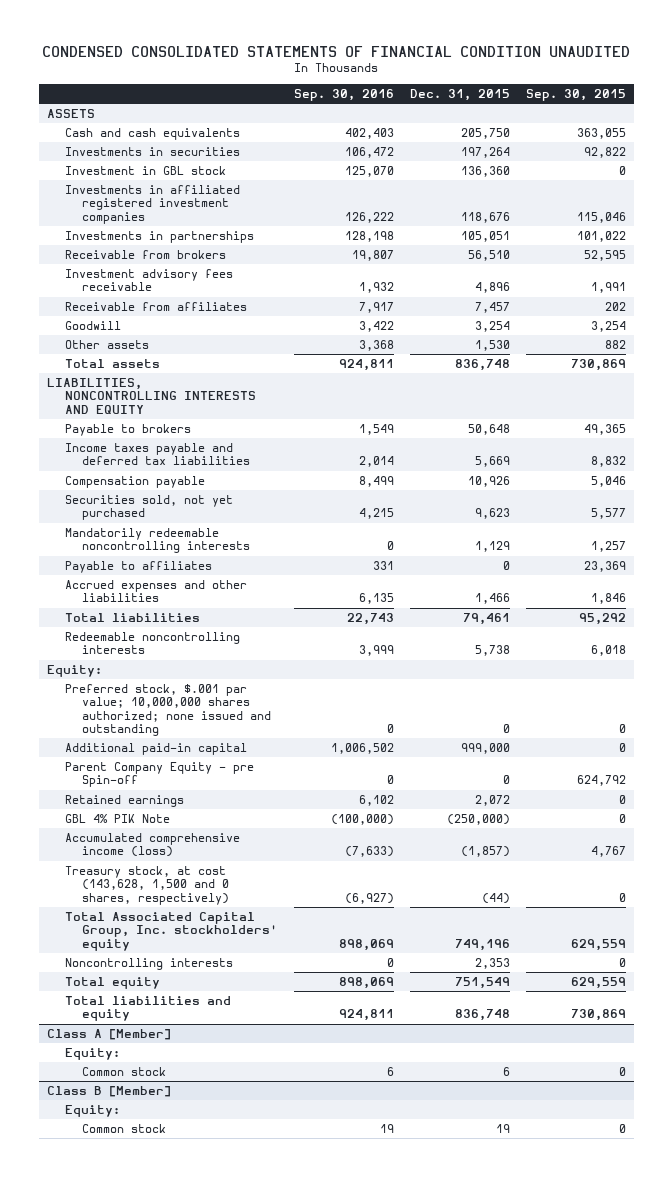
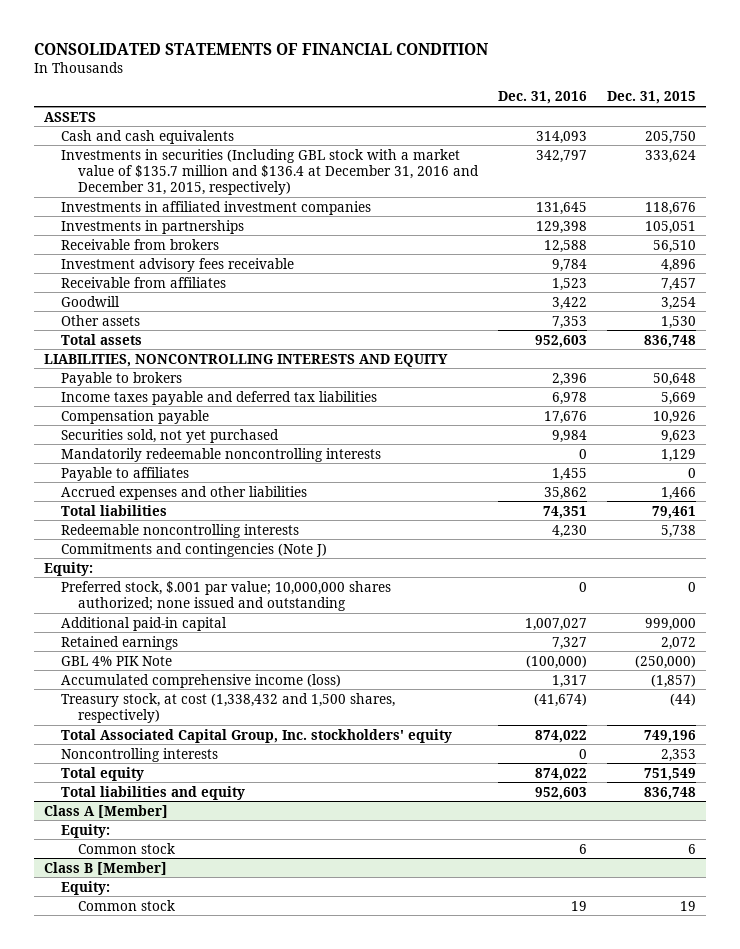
[42,45,631,57] CONDENSED CONSOLIDATED STATEMENTS OF FINANCIAL CONDITION UNAUDITED -> [33,42,488,55] CONSOLIDATED STATEMENTS OF FINANCIAL CONDITION
[293,88,394,101] Sep. 30, 2016 -> none
[525,88,626,101] Sep. 30, 2015 -> none
none -> [498,91,588,105] Dec. 31, 2016
[64,147,240,157] Investments in securities -> none
[64,166,226,176] Investment in GBL stock -> none
none -> [61,148,480,195] Investments in securities (Including GBL stock with a market value of $135.7 million and $136.4 at December 31, 2016 and December 31, 2015, respectively)
[64,185,240,224] Investments in affiliated registered investment companies -> [61,200,372,215] Investments in affiliated investment companies
none -> [61,542,328,557] Commitments and contingencies (Note J)
[64,762,254,788] Parent Company Equity - pre Spin-off -> none
[64,866,230,905] Treasury stock, at cost (143,628, 1,500 and 0 shares, respectively) -> [61,692,396,723] Treasury stock, at cost (1,338,432 and 1,500 shares, respectively)

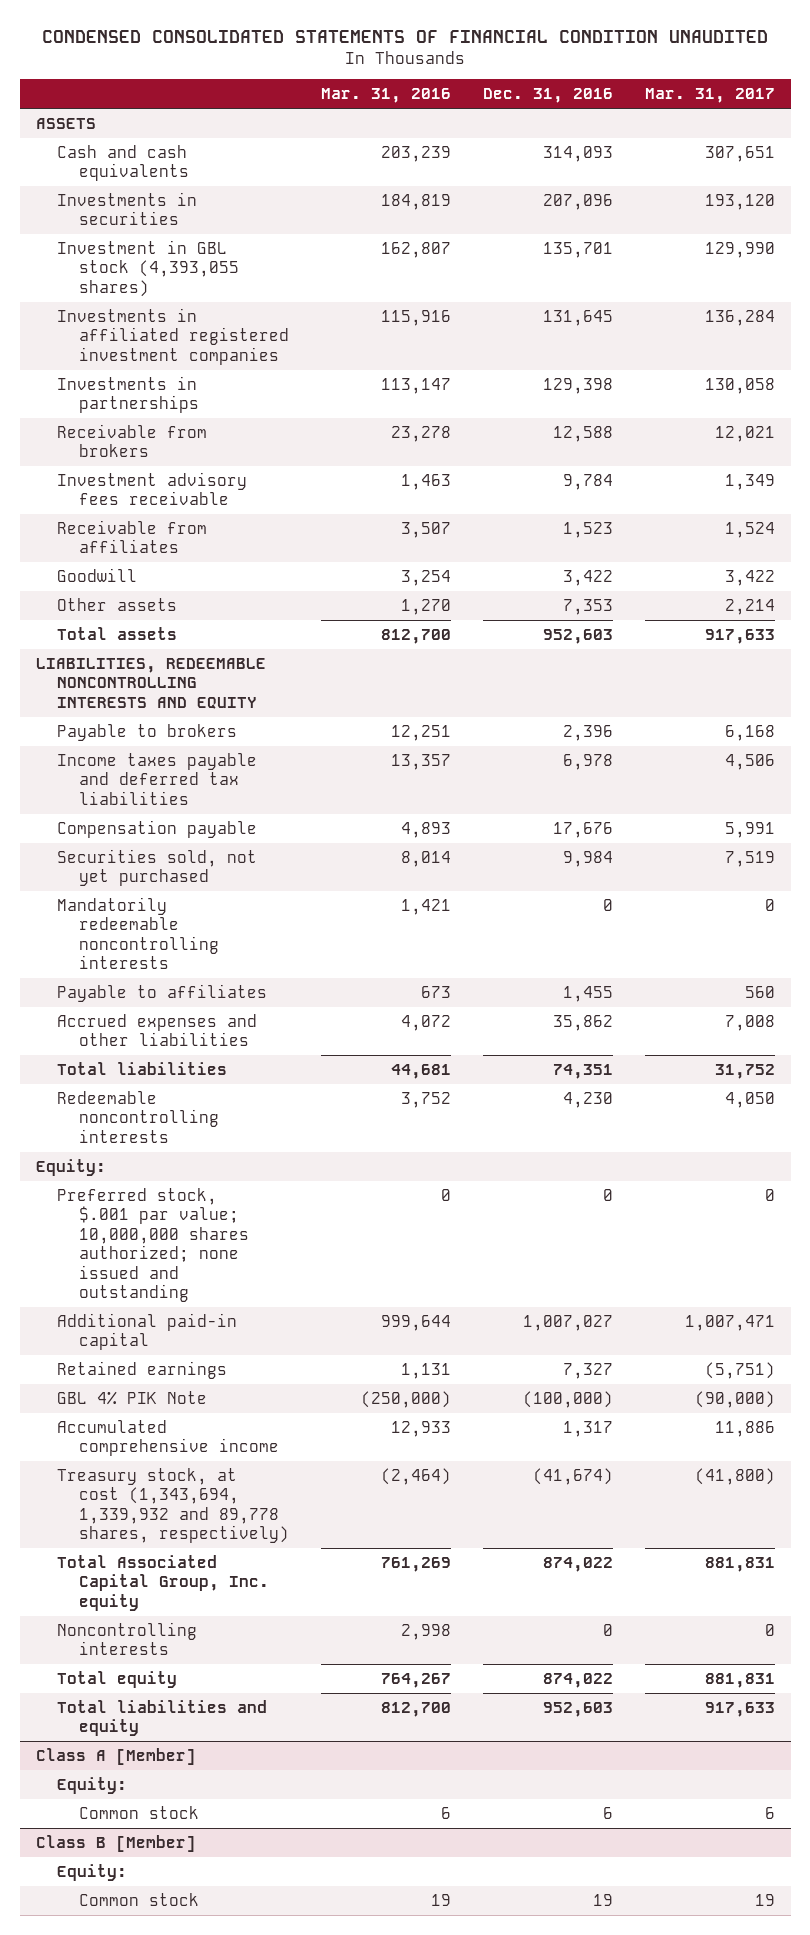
[33,42,488,55] CONSOLIDATED STATEMENTS OF FINANCIAL CONDITION -> [42,30,769,44] CONDENSED CONSOLIDATED STATEMENTS OF FINANCIAL CONDITION UNAUDITED
[607,91,697,105] Dec. 31, 2015 -> none
none -> [320,88,451,104] Mar. 31, 2016
none -> [644,88,775,104] Mar. 31, 2017
[61,148,480,195] Investments in securities (Including GBL stock with a market value of $135.7 million and $136.4 at December 31, 2016 and December 31, 2015, respectively) -> none
none -> [57,191,198,226] Investments in securities
none -> [57,239,239,297] Investment in GBL stock (4,393,055 shares)
[61,200,372,215] Investments in affiliated investment companies -> [57,307,289,365] Investments in affiliated registered investment companies
[43,353,448,367] LIABILITIES, NONCONTROLLING INTERESTS AND EQUITY -> [35,657,266,709] LIABILITIES, REDEEMABLE NONCONTROLLING INTERESTS AND EQUITY
[61,542,328,557] Commitments and contingencies (Note J) -> none
[61,673,342,688] Accumulated comprehensive income (loss) -> [57,1419,279,1457] Accumulated comprehensive income
[61,692,396,723] Treasury stock, at cost (1,338,432 and 1,500 shares, respectively) -> [57,1467,289,1544] Treasury stock, at cost (1,343,694, 1,339,932 and 89,778 shares, respectively)
[61,728,453,743] Total Associated Capital Group, Inc. stockholders' equity -> [57,1554,269,1611] Total Associated Capital Group, Inc. equity

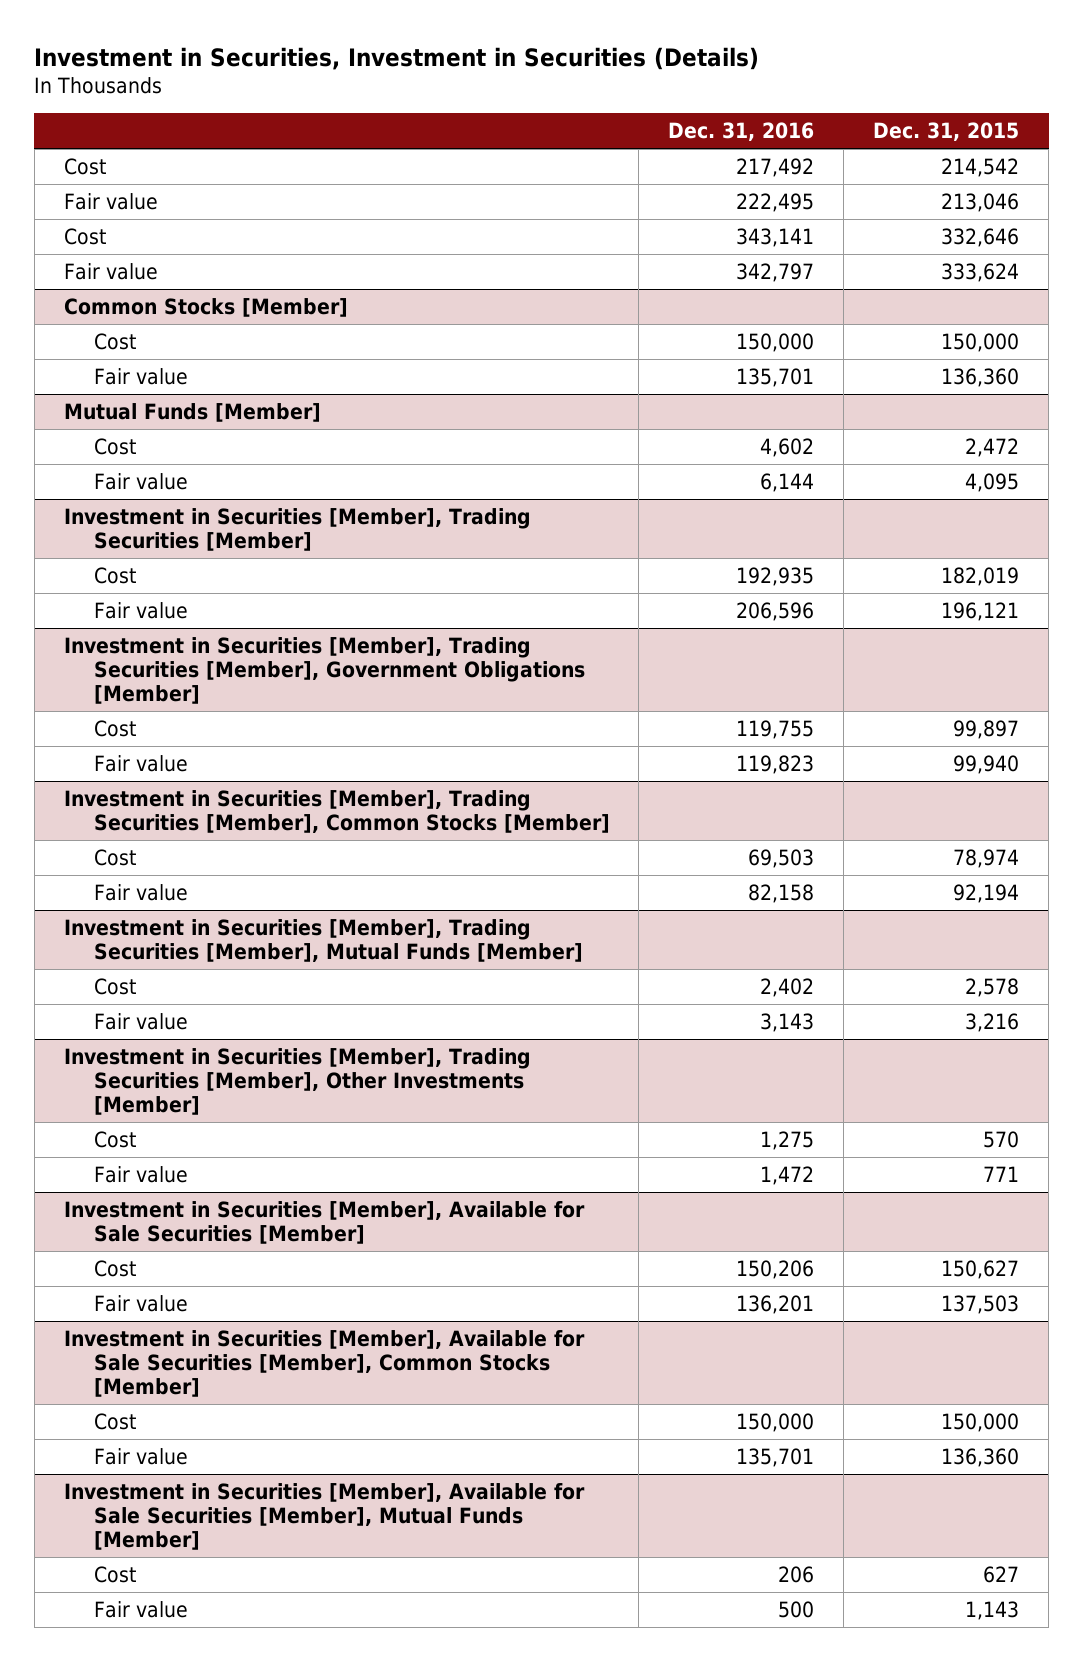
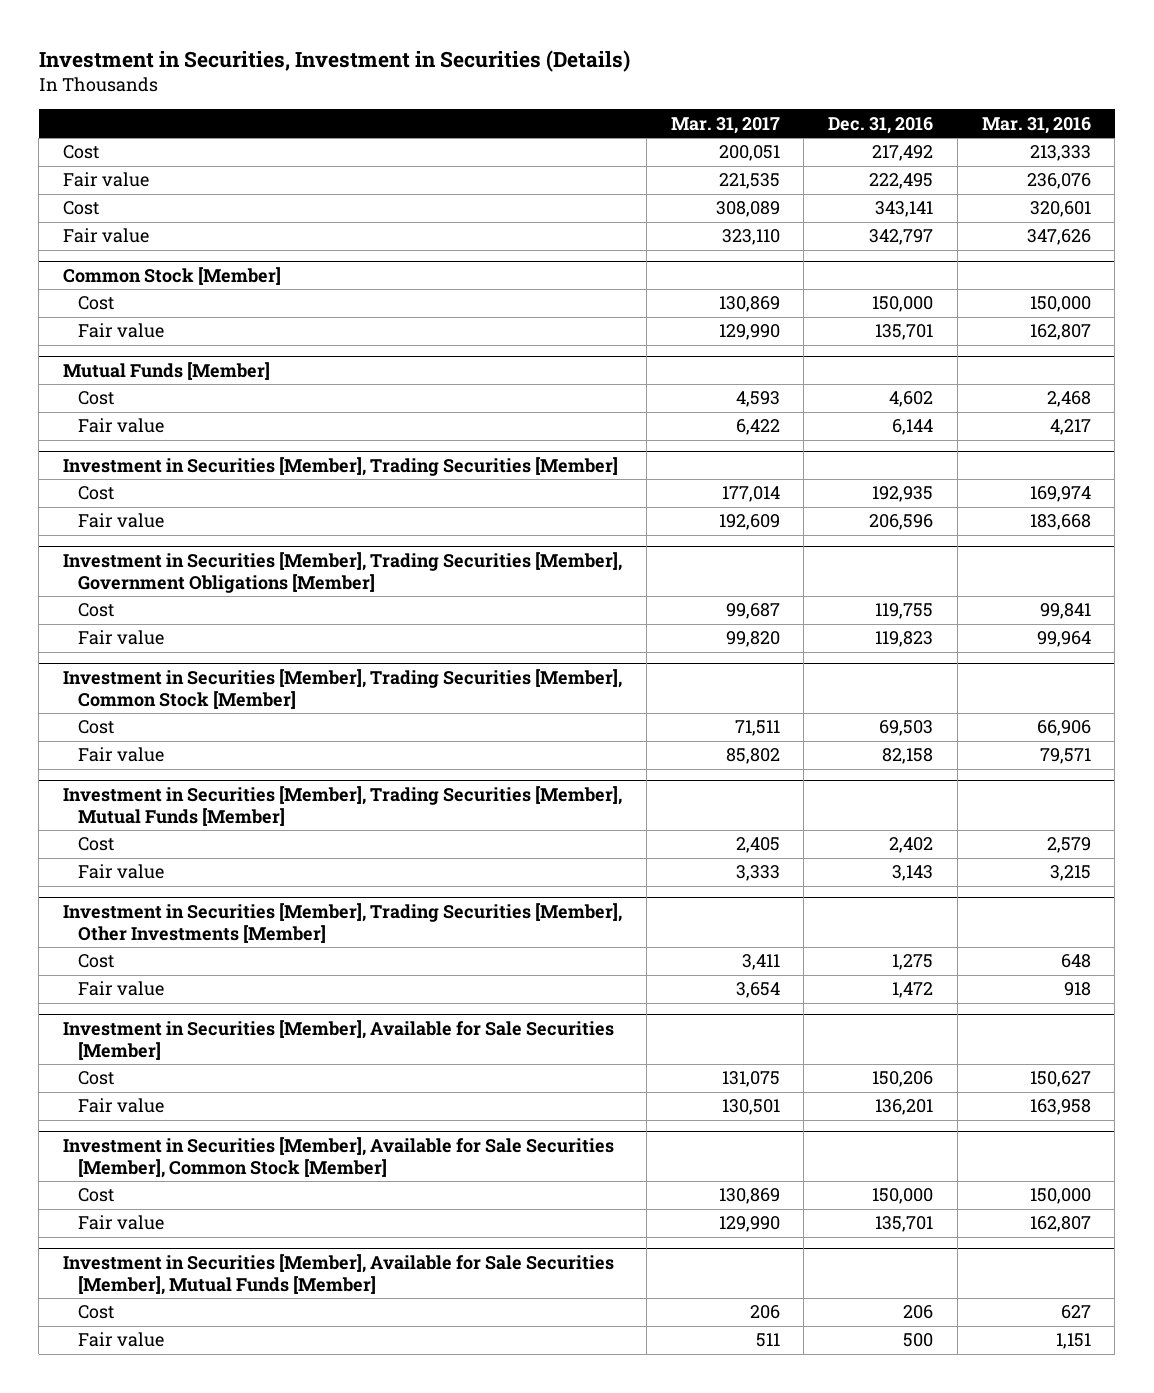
[873,122,1020,142] Dec. 31, 2015 -> none
none -> [670,116,780,134] Mar. 31, 2017
none -> [981,116,1091,134] Mar. 31, 2016
[63,297,348,317] Common Stocks [Member] -> [62,266,281,285] Common Stock [Member]
[63,789,610,833] Investment in Securities [Member], Trading Securities [Member], Common Stocks [Member] -> [62,668,622,710] Investment in Securities [Member], Trading Securities [Member], Common Stock [Member]
[63,1329,585,1397] Investment in Securities [Member], Available for Sale Securities [Member], Common Stocks [Member] -> [62,1136,614,1179] Investment in Securities [Member], Available for Sale Securities [Member], Common Stock [Member]

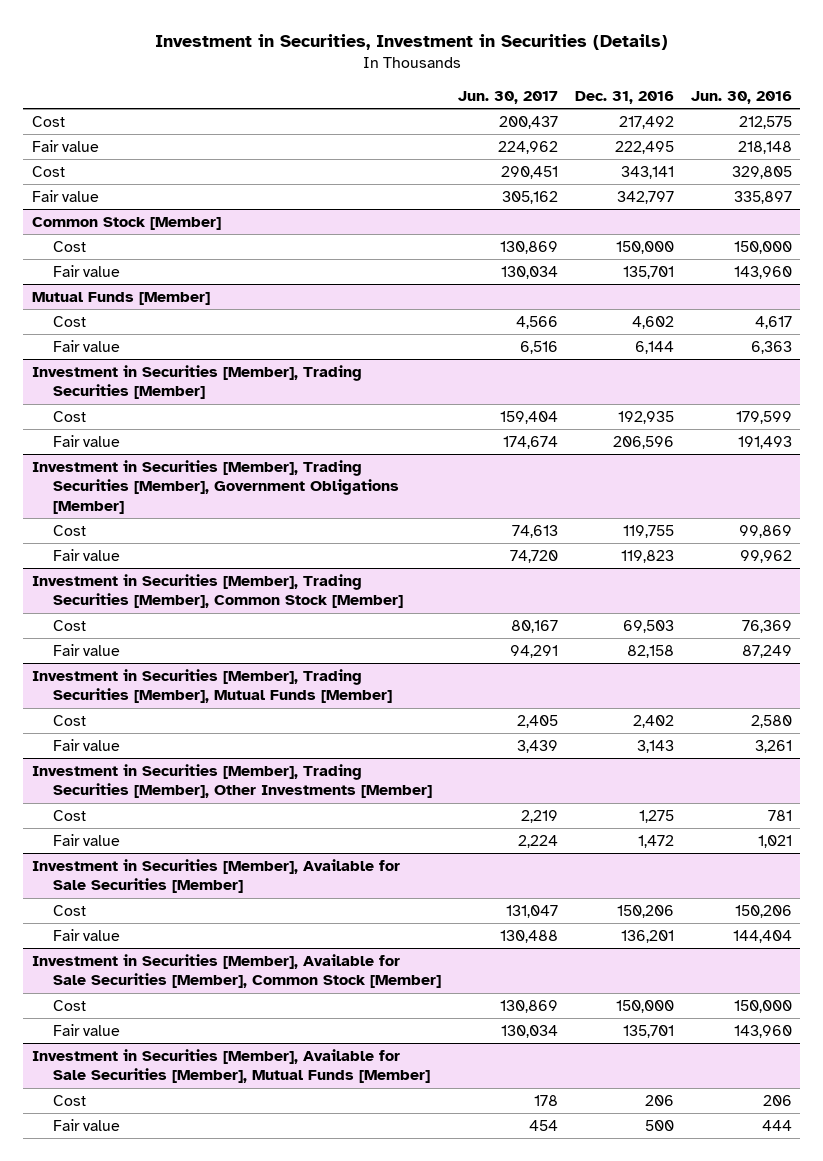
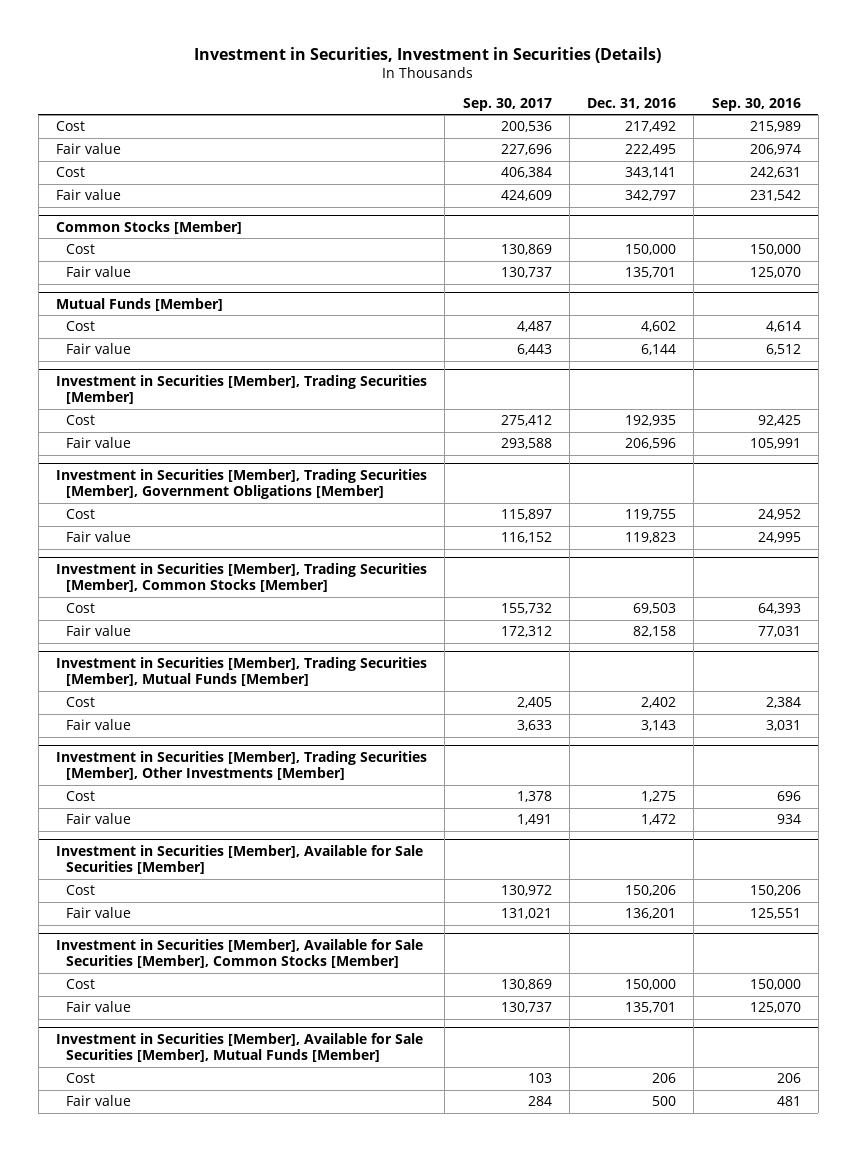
[457,90,558,104] Jun. 30, 2017 -> none
[690,90,792,104] Jun. 30, 2016 -> none
none -> [462,97,552,111] Sep. 30, 2017
none -> [711,97,801,111] Sep. 30, 2016
[31,216,221,230] Common Stock [Member] -> [56,220,243,234] Common Stocks [Member]
[31,573,403,609] Investment in Securities [Member], Trading Securities [Member], Common Stock [Member] -> [56,562,428,593] Investment in Securities [Member], Trading Securities [Member], Common Stocks [Member]
[31,953,441,989] Investment in Securities [Member], Available for Sale Securities [Member], Common Stock [Member] -> [56,938,424,969] Investment in Securities [Member], Available for Sale Securities [Member], Common Stocks [Member]

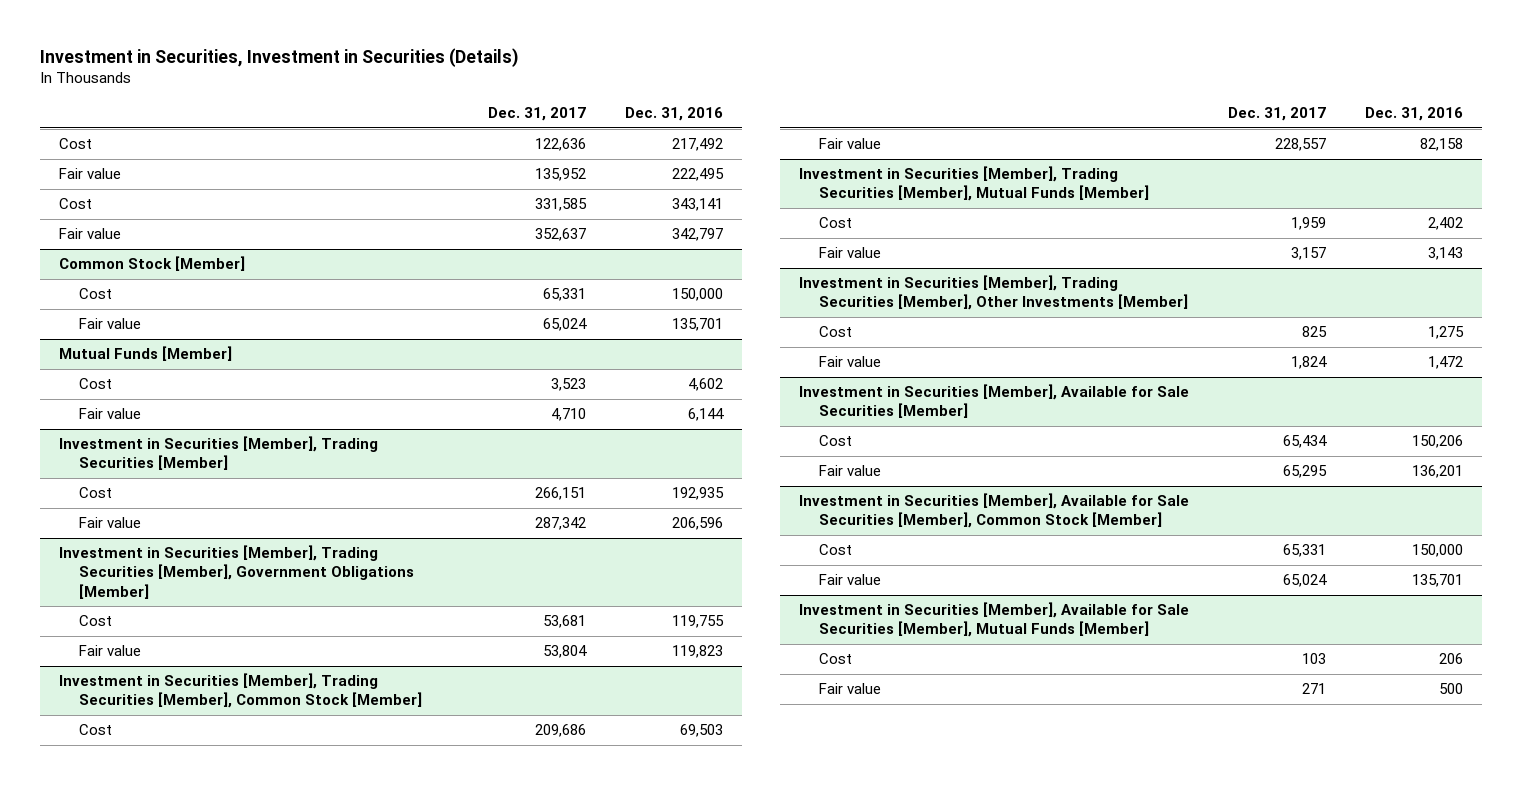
[462,97,552,111] Sep. 30, 2017 -> none
[711,97,801,111] Sep. 30, 2016 -> none
none -> [487,107,586,122] Dec. 31, 2017
[56,220,243,234] Common Stocks [Member] -> [58,256,245,272] Common Stock [Member]
[56,562,428,593] Investment in Securities [Member], Trading Securities [Member], Common Stocks [Member] -> [58,673,422,709] Investment in Securities [Member], Trading Securities [Member], Common Stock [Member]
[56,938,424,969] Investment in Securities [Member], Available for Sale Securities [Member], Common Stocks [Member] -> [799,493,1190,529] Investment in Securities [Member], Available for Sale Securities [Member], Common Stock [Member]

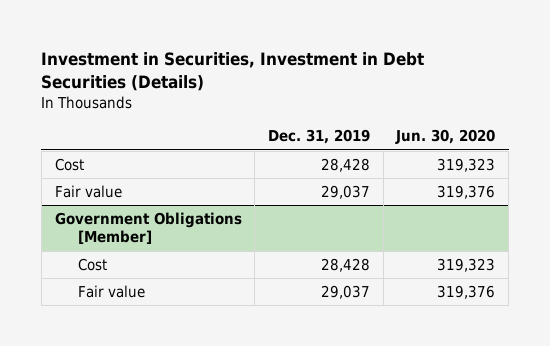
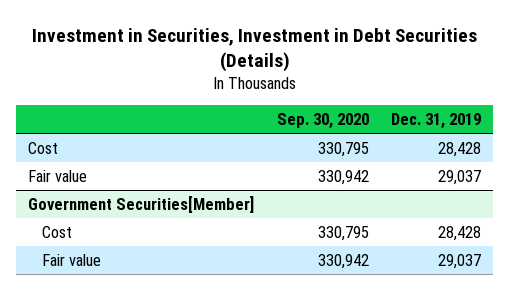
[395,129,496,145] Jun. 30, 2020 -> none
none -> [276,113,369,130] Sep. 30, 2020
[54,211,242,245] Government Obligations [Member] -> [27,195,254,213] Government Securities[Member]

